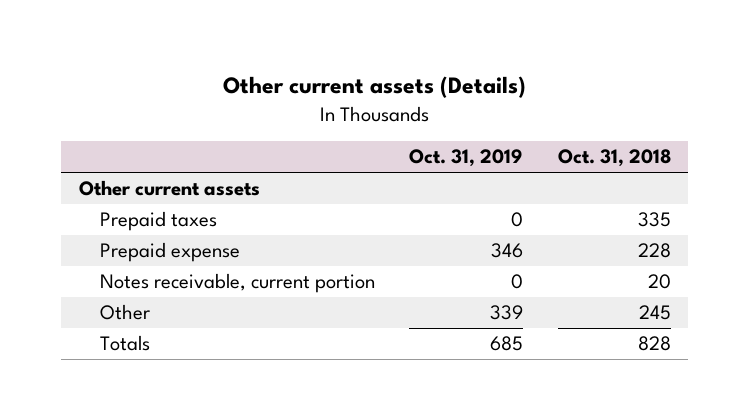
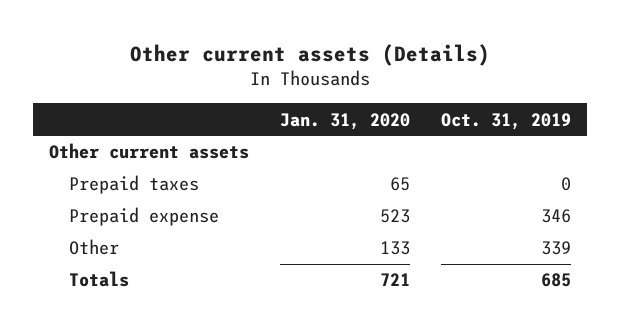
[557,149,671,168] Oct. 31, 2018 -> none
none -> [279,112,410,130] Jan. 31, 2020
[99,273,375,294] Notes receivable, current portion -> none

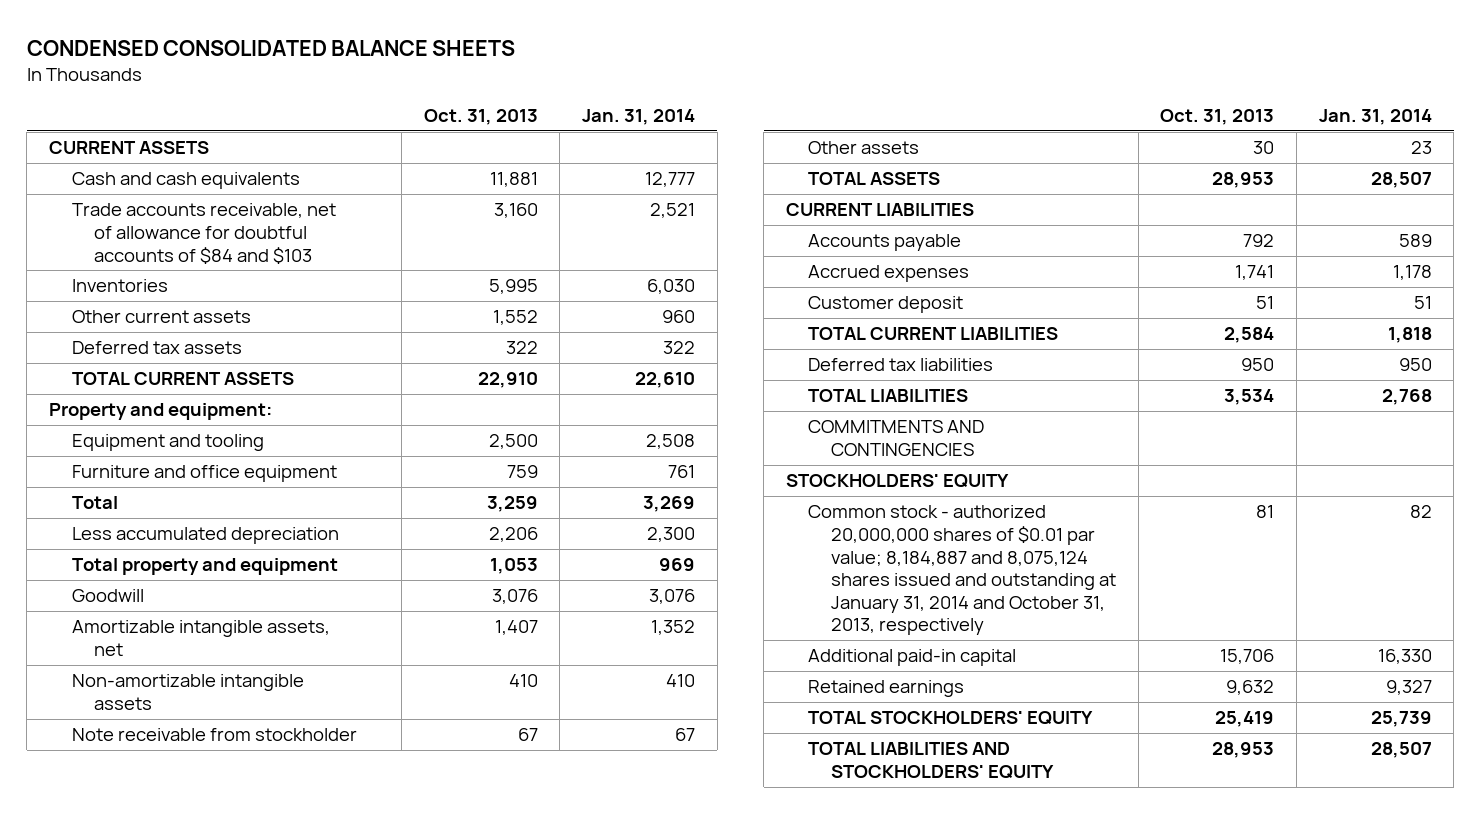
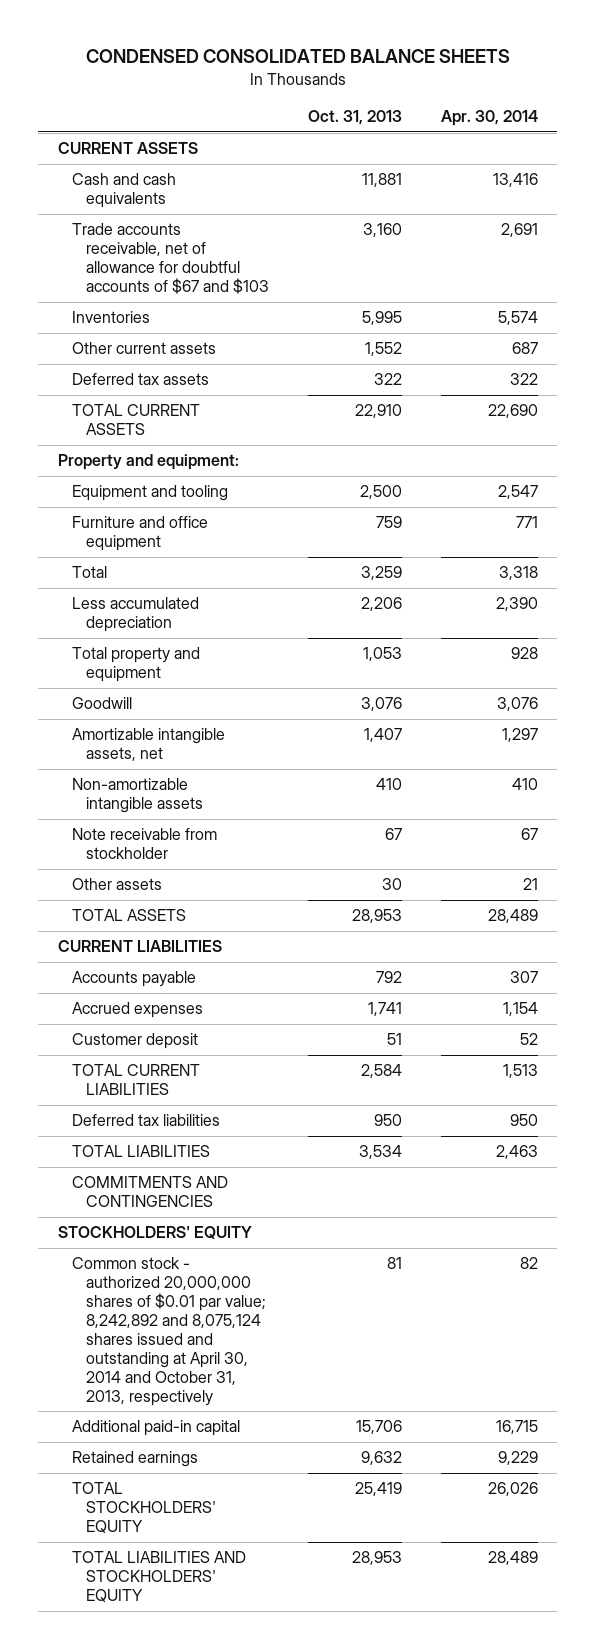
[581,109,695,126] Jan. 31, 2014 -> none
none -> [440,110,538,127] Apr. 30, 2014
[71,203,336,264] Trade accounts receivable, net of allowance for doubtful accounts of $84 and $103 -> [71,223,270,295] Trade accounts receivable, net of allowance for doubtful accounts of $67 and $103
[808,505,1117,636] Common stock - authorized 20,000,000 shares of $0.01 par value; 8,184,887 and 8,075,124 shares issued and outstanding at January 31, 2014 and October 31, 2013, respectively -> [71,1257,267,1406] Common stock - authorized 20,000,000 shares of $0.01 par value; 8,242,892 and 8,075,124 shares issued and outstanding at April 30, 2014 and October 31, 2013, respectively

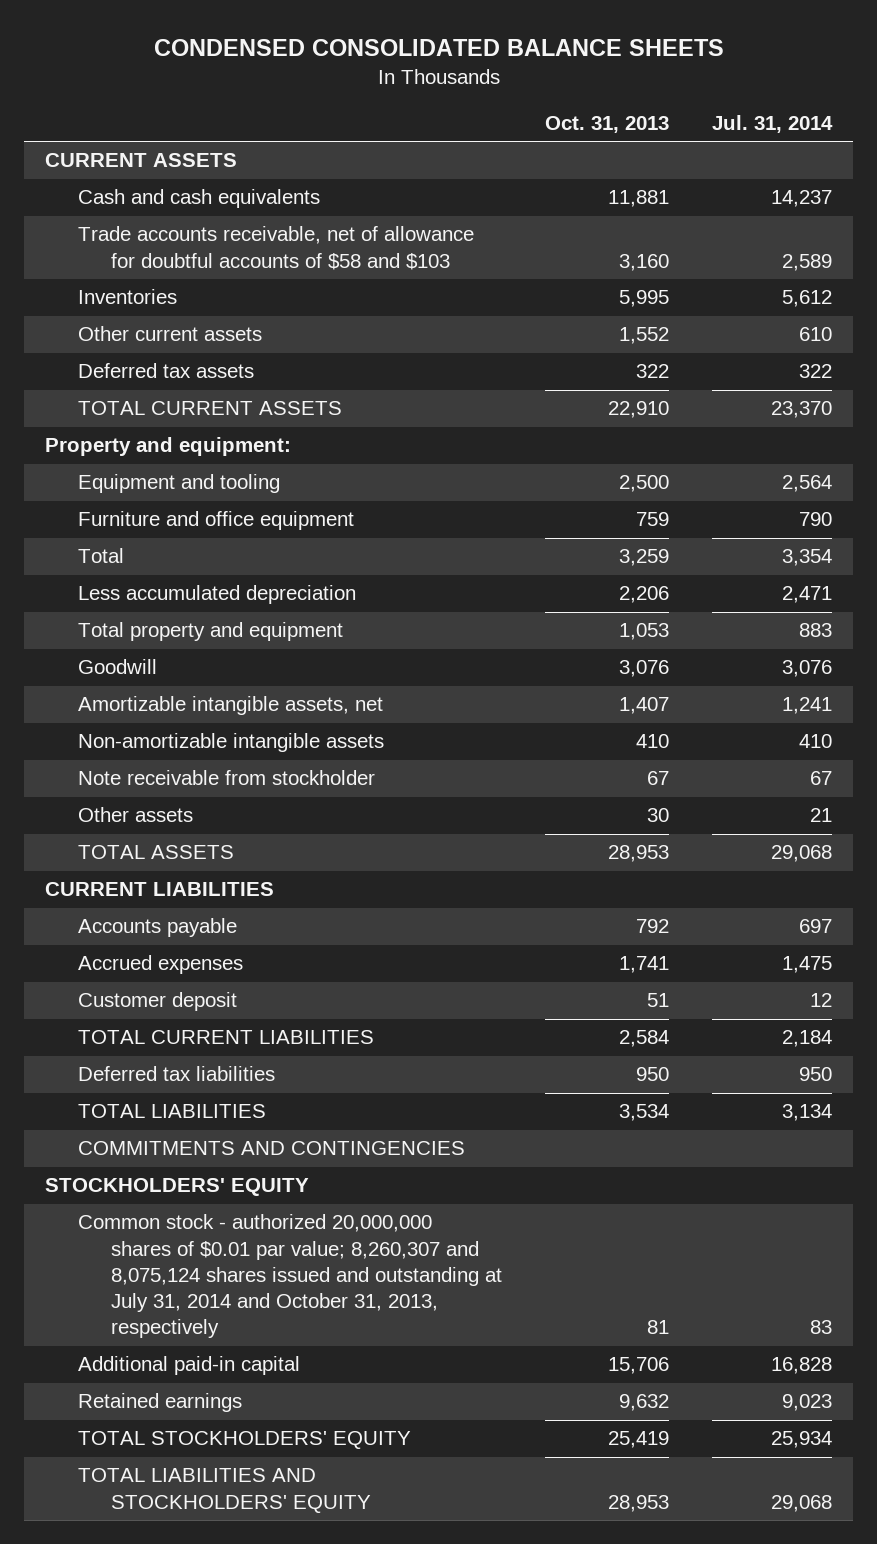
[440,110,538,127] Apr. 30, 2014 -> none
none -> [711,114,833,133] Jul. 31, 2014
[71,223,270,295] Trade accounts receivable, net of allowance for doubtful accounts of $67 and $103 -> [78,226,475,270] Trade accounts receivable, net of allowance for doubtful accounts of $58 and $103
[71,1257,267,1406] Common stock - authorized 20,000,000 shares of $0.01 par value; 8,242,892 and 8,075,124 shares issued and outstanding at April 30, 2014 and October 31, 2013, respectively -> [78,1214,502,1339] Common stock - authorized 20,000,000 shares of $0.01 par value; 8,260,307 and 8,075,124 shares issued and outstanding at July 31, 2014 and October 31, 2013, respectively

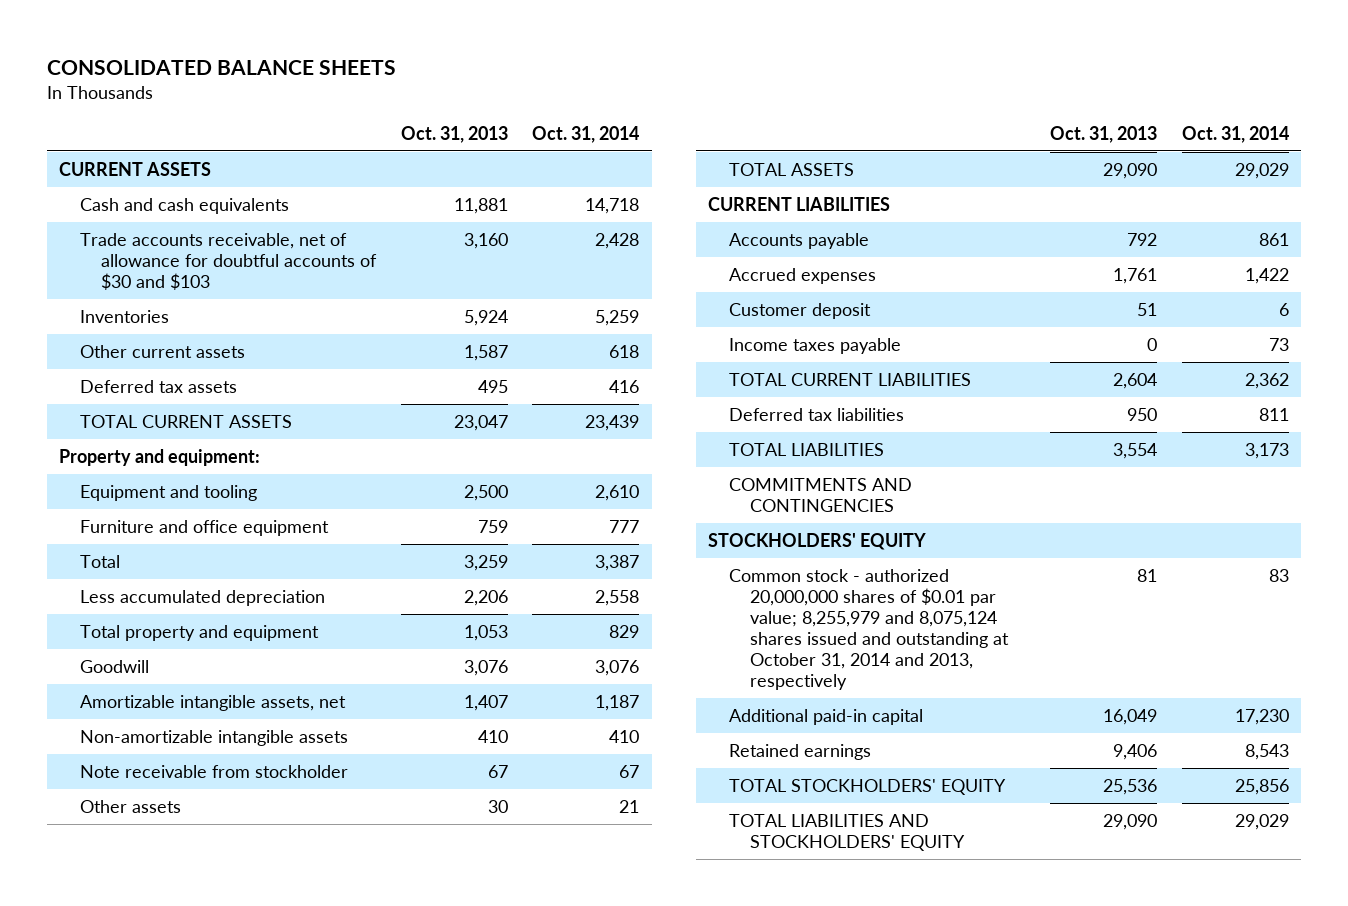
[153,38,724,56] CONDENSED CONSOLIDATED BALANCE SHEETS -> [46,59,396,75] CONSOLIDATED BALANCE SHEETS
[711,114,833,133] Jul. 31, 2014 -> none
none -> [532,125,640,143] Oct. 31, 2014
[78,226,475,270] Trade accounts receivable, net of allowance for doubtful accounts of $58 and $103 -> [80,232,378,290] Trade accounts receivable, net of allowance for doubtful accounts of $30 and $103
[618,290,669,308] 5,995 -> [463,309,508,326] 5,924
[618,327,669,345] 1,552 -> [463,344,508,361] 1,587
[635,364,669,379] 322 -> [477,379,508,393] 495
[607,401,669,419] 22,910 -> [453,414,508,431] 23,047
[607,845,669,863] 28,953 -> [1103,162,1158,179] 29,090
[618,956,669,974] 1,741 -> [1113,267,1158,284] 1,761
none -> [729,337,902,354] Income taxes payable
[618,1030,669,1048] 2,584 -> [1113,372,1158,389] 2,604
[618,1104,669,1122] 3,534 -> [1113,442,1158,459] 3,554
[78,1214,502,1339] Common stock - authorized 20,000,000 shares of $0.01 par value; 8,260,307 and 8,075,124 shares issued and outstanding at July 31, 2014 and October 31, 2013, respectively -> [729,568,1010,690] Common stock - authorized 20,000,000 shares of $0.01 par value; 8,255,979 and 8,075,124 shares issued and outstanding at October 31, 2014 and 2013, respectively
[607,1357,669,1375] 15,706 -> [1103,708,1158,725] 16,049
[618,1394,669,1412] 9,632 -> [1113,743,1158,760] 9,406
[607,1431,669,1449] 25,419 -> [1103,778,1158,795] 25,536
[607,1494,669,1512] 28,953 -> [1103,813,1158,830] 29,090

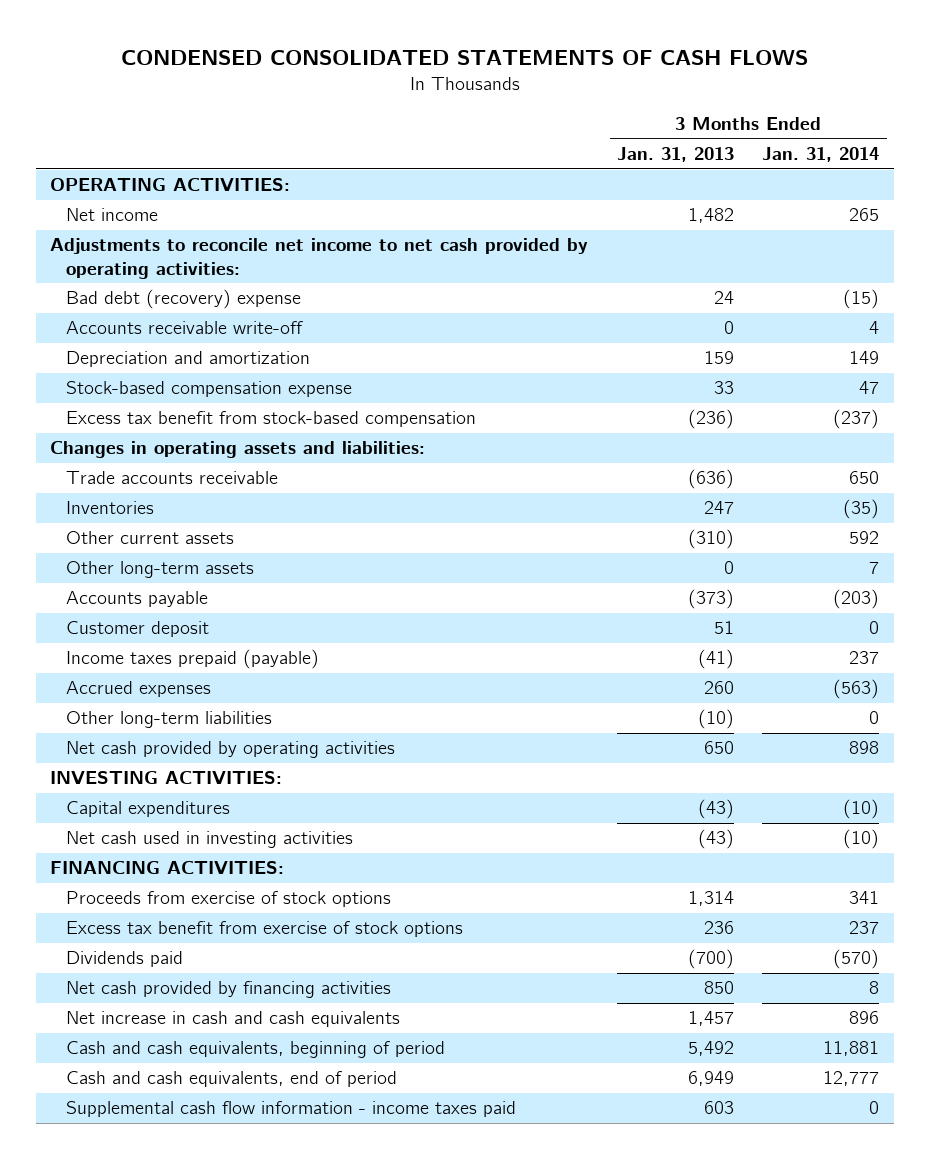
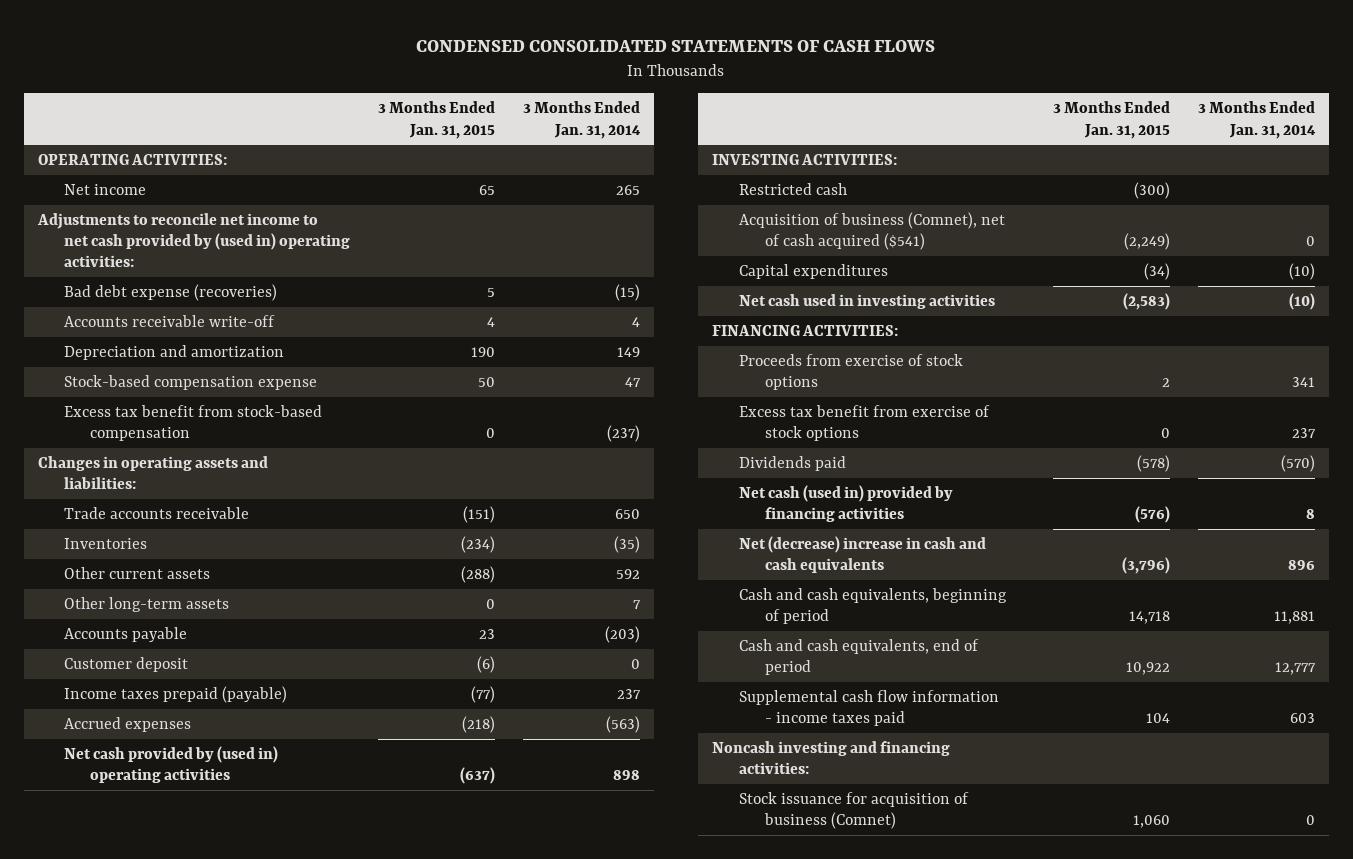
[616,146,734,162] Jan. 31, 2013 -> none
none -> [378,101,496,139] 3 Months Ended Jan. 31, 2015
[50,238,589,279] Adjustments to reconcile net income to net cash provided by operating activities: -> [36,212,351,268] Adjustments to reconcile net income to net cash provided by (used in) operating activities:
[65,289,301,310] Bad debt (recovery) expense -> [64,283,278,301] Bad debt expense (recoveries)
[65,711,272,729] Other long-term liabilities -> none
[65,741,395,759] Net cash provided by operating activities -> [64,745,279,784] Net cash provided by (used in) operating activities
none -> [738,182,847,195] Restricted cash
none -> [738,211,1005,251] Acquisition of business (Comnet), net of cash acquired ($541)
[65,981,391,999] Net cash provided by financing activities -> [738,484,953,523] Net cash (used in) provided by financing activities
[65,1011,400,1028] Net increase in cash and cash equivalents -> [738,535,986,574] Net (decrease) increase in cash and cash equivalents
[869,1101,880,1115] 0 -> [1289,713,1315,724] 603
none -> [712,740,951,775] Noncash investing and financing activities:
none -> [738,791,969,830] Stock issuance for acquisition of business (Comnet)

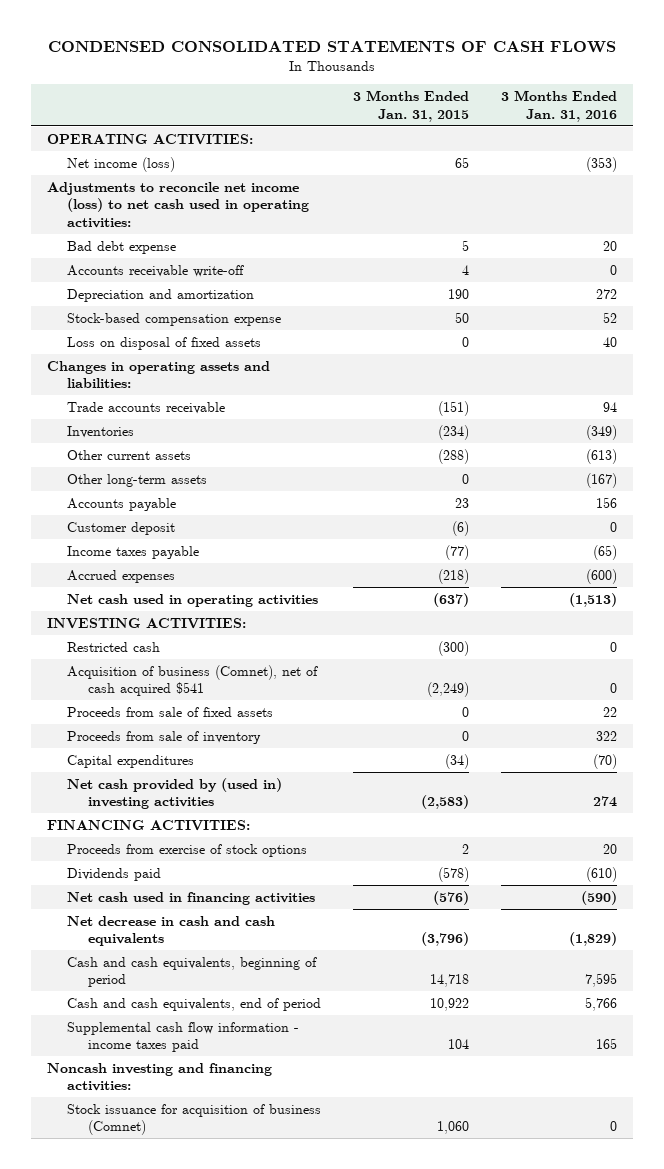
[523,101,642,139] 3 Months Ended Jan. 31, 2014 -> none
none -> [500,89,617,122] 3 Months Ended Jan. 31, 2016
[64,183,147,195] Net income -> [67,156,176,172] Net income (loss)
[36,212,351,268] Adjustments to reconcile net income to net cash provided by (used in) operating activities: -> [46,181,310,228] Adjustments to reconcile net income (loss) to net cash used in operating activities:
[64,283,278,301] Bad debt expense (recoveries) -> [67,240,177,254] Bad debt expense
[64,404,323,442] Excess tax benefit from stock-based compensation -> none
none -> [67,336,262,350] Loss on disposal of fixed assets
[64,685,288,703] Income taxes prepaid (payable) -> [67,545,200,559] Income taxes payable
[64,745,279,784] Net cash provided by (used in) operating activities -> [67,593,319,607] Net cash used in operating activities
[738,211,1005,251] Acquisition of business (Comnet), net of cash acquired ($541) -> [67,664,319,697] Acquisition of business (Comnet), net of cash acquired $541
none -> [67,706,274,717] Proceeds from sale of fixed assets
none -> [67,730,262,744] Proceeds from sale of inventory
[738,293,995,309] Net cash used in investing activities -> [67,777,283,810] Net cash provided by (used in) investing activities
[738,404,990,442] Excess tax benefit from exercise of stock options -> none
[738,484,953,523] Net cash (used in) provided by financing activities -> [67,891,316,905] Net cash used in financing activities
[738,535,986,574] Net (decrease) increase in cash and cash equivalents -> [67,915,276,947] Net decrease in cash and cash equivalents

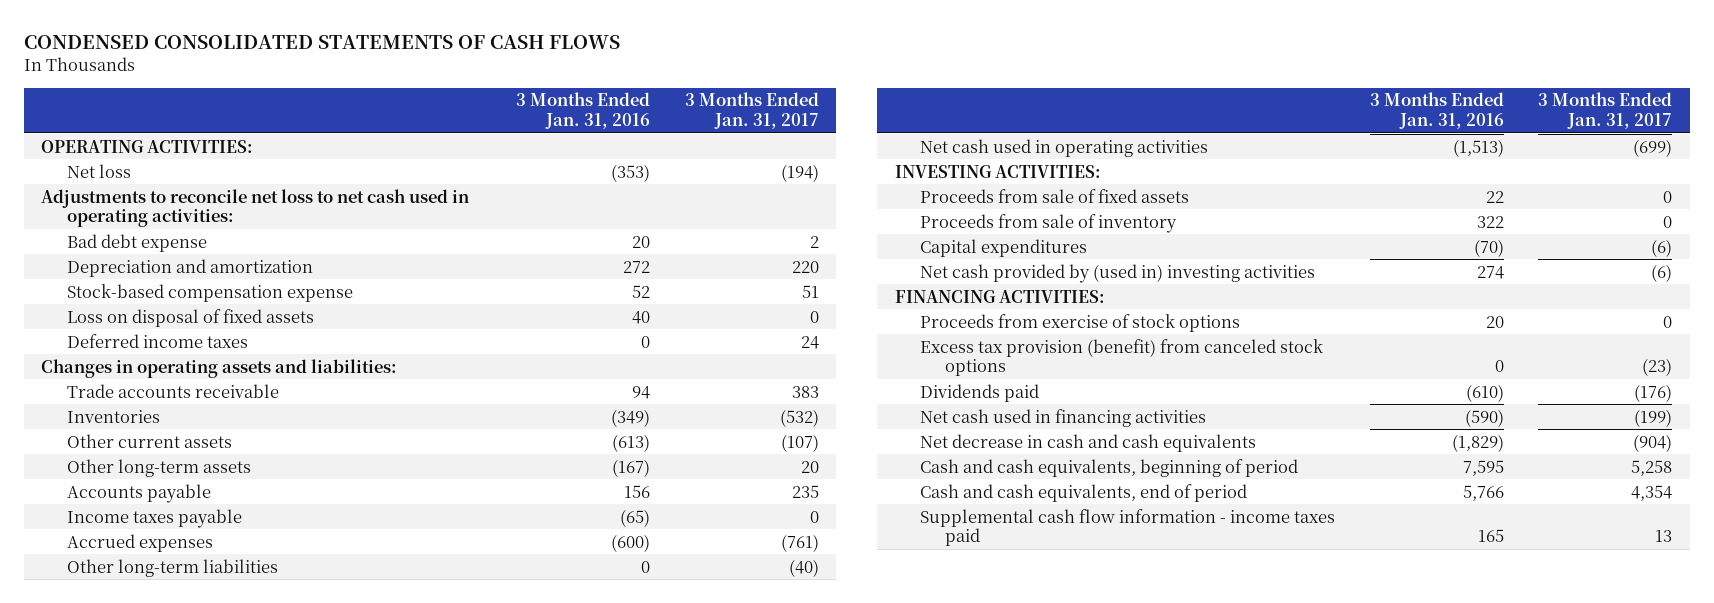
[353,89,470,122] 3 Months Ended Jan. 31, 2015 -> none
none -> [685,92,820,130] 3 Months Ended Jan. 31, 2017
[67,156,176,172] Net income (loss) -> [66,163,131,178] Net loss
[46,181,310,228] Adjustments to reconcile net income (loss) to net cash used in operating activities: -> [41,188,470,228] Adjustments to reconcile net loss to net cash used in operating activities:
[67,264,245,277] Accounts receivable write-off -> none
none -> [66,333,248,348] Deferred income taxes
[67,521,176,535] Customer deposit -> none
none -> [66,558,278,577] Other long-term liabilities
[67,641,161,652] Restricted cash -> none
[67,664,319,697] Acquisition of business (Comnet), net of cash acquired $541 -> none
none -> [919,338,1323,377] Excess tax provision (benefit) from canceled stock options
[46,1062,272,1092] Noncash investing and financing activities: -> none
[67,1103,322,1136] Stock issuance for acquisition of business (Comnet) -> none

